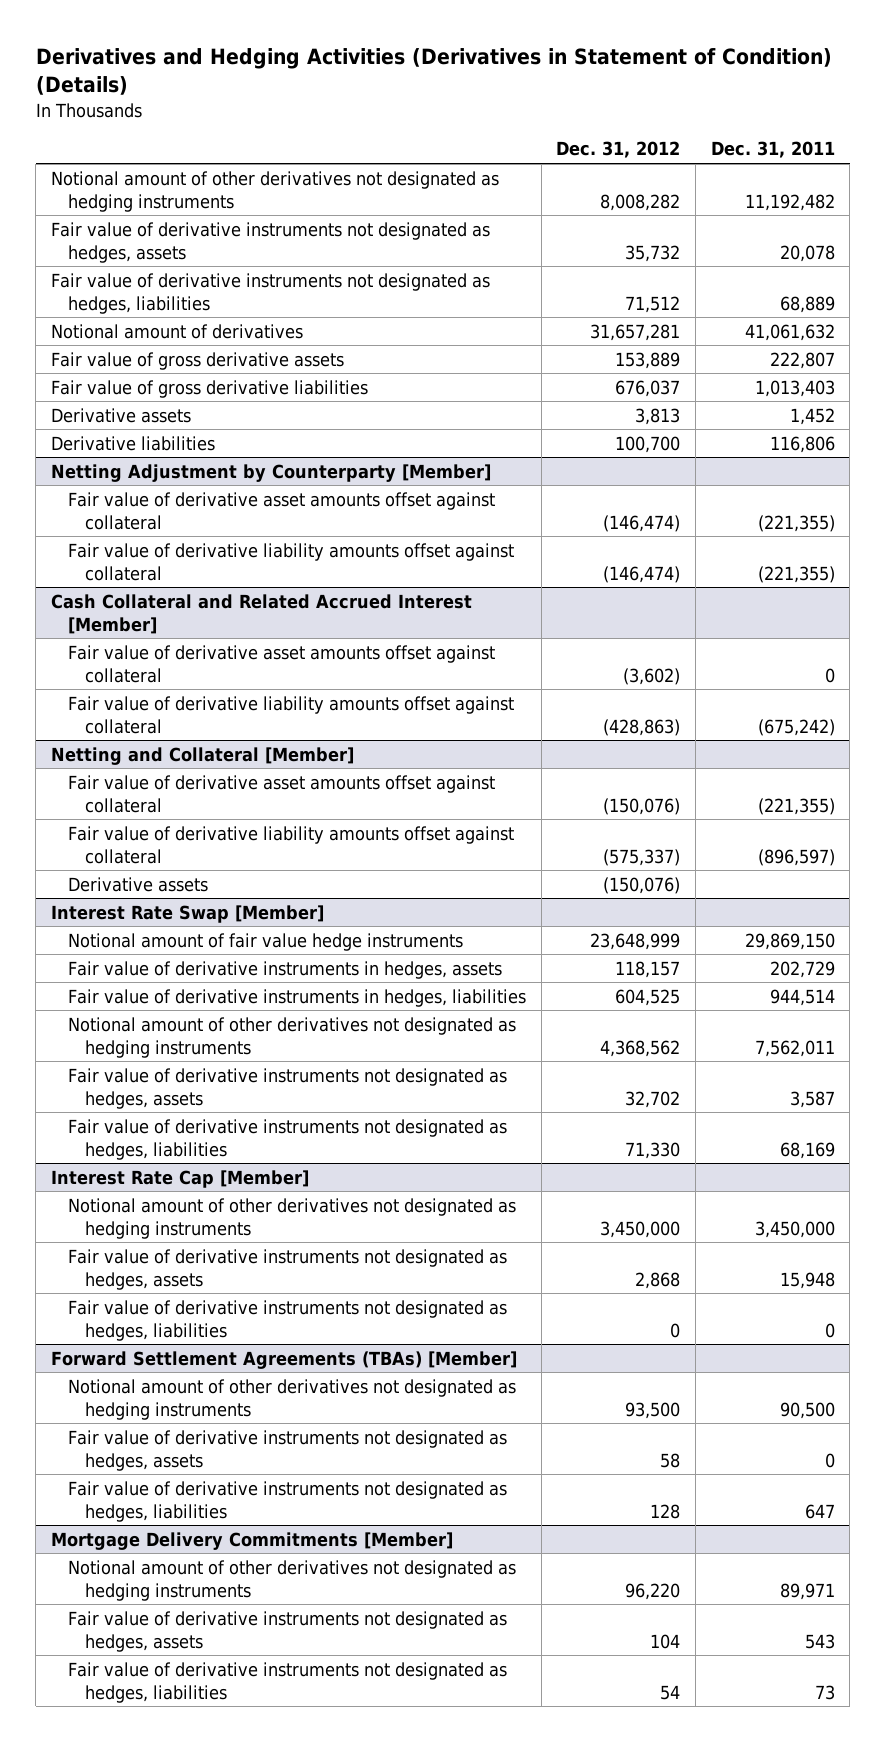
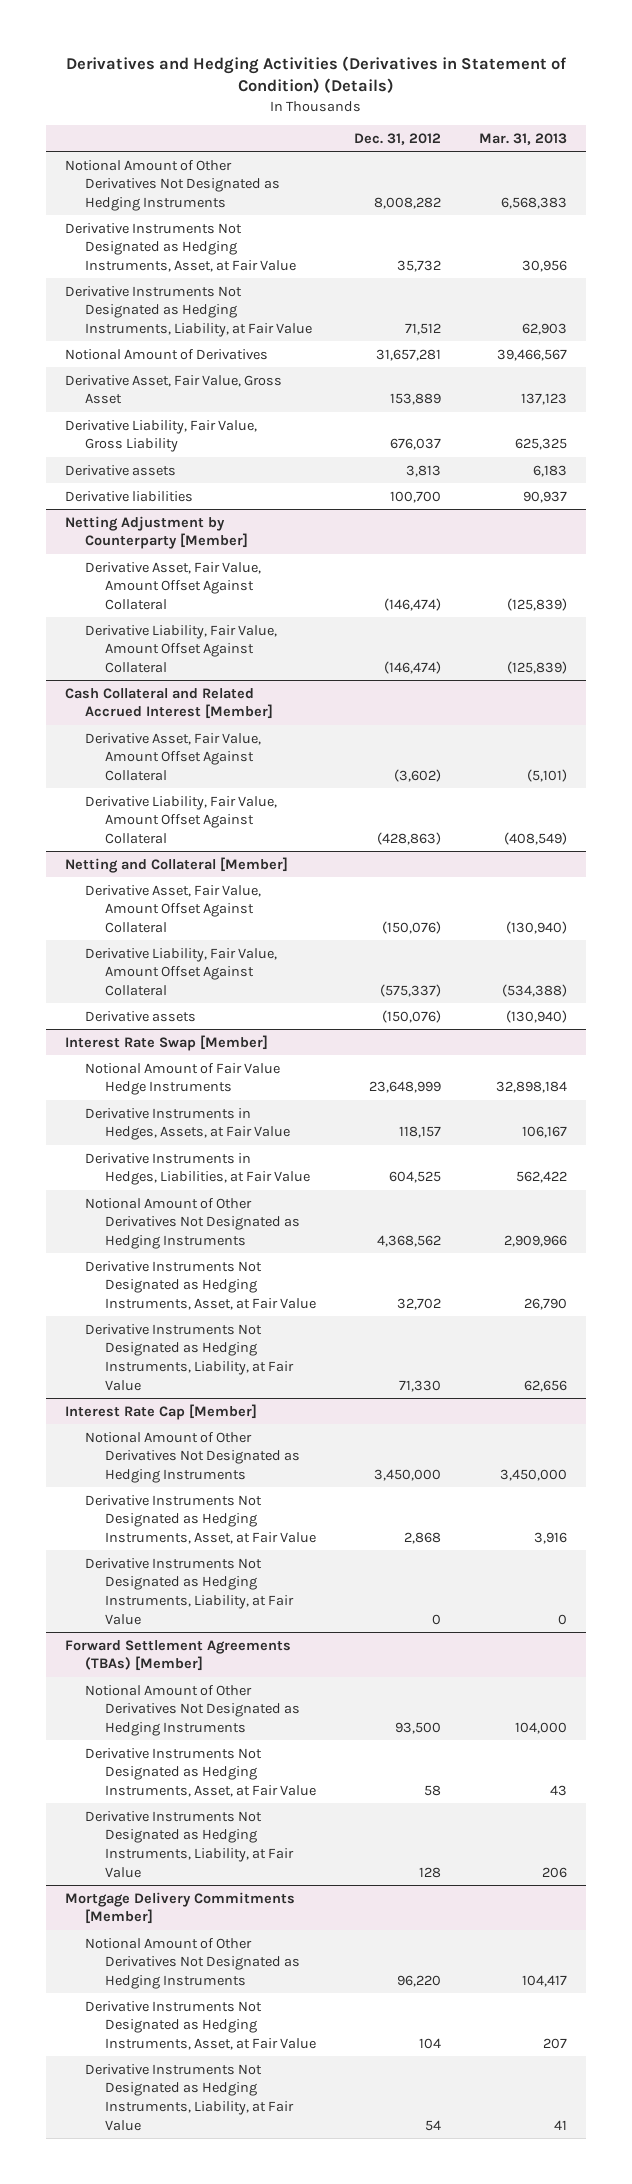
[710,141,835,159] Dec. 31, 2011 -> none
none -> [479,132,568,145] Mar. 31, 2013
[51,170,500,212] Notional amount of other derivatives not designated as hedging instruments -> [65,159,281,211] Notional Amount of Other Derivatives Not Designated as Hedging Instruments
[51,221,491,263] Fair value of derivative instruments not designated as hedges, assets -> [65,222,297,272] Derivative Instruments Not Designated as Hedging Instruments, Asset, at Fair Value
[51,272,491,314] Fair value of derivative instruments not designated as hedges, liabilities -> [65,285,313,337] Derivative Instruments Not Designated as Hedging Instruments, Liability, at Fair Value
[51,323,304,339] Notional amount of derivatives -> [65,348,269,360] Notional Amount of Derivatives
[51,351,345,370] Fair value of gross derivative assets -> [65,374,283,405] Derivative Asset, Fair Value, Gross Asset
[51,379,369,398] Fair value of gross derivative liabilities -> [65,419,258,453] Derivative Liability, Fair Value, Gross Liability
[67,491,495,530] Fair value of derivative asset amounts offset against collateral -> [85,561,262,610] Derivative Asset, Fair Value, Amount Offset Against Collateral
[67,542,514,581] Fair value of derivative liability amounts offset against collateral -> [85,624,278,673] Derivative Liability, Fair Value, Amount Offset Against Collateral
[67,644,495,683] Fair value of derivative asset amounts offset against collateral -> [85,732,262,781] Derivative Asset, Fair Value, Amount Offset Against Collateral
[67,695,514,734] Fair value of derivative liability amounts offset against collateral -> [85,795,278,844] Derivative Liability, Fair Value, Amount Offset Against Collateral
[67,774,495,813] Fair value of derivative asset amounts offset against collateral -> [85,884,262,933] Derivative Asset, Fair Value, Amount Offset Against Collateral
[67,825,514,864] Fair value of derivative liability amounts offset against collateral -> [85,947,278,996] Derivative Liability, Fair Value, Amount Offset Against Collateral
[67,932,463,951] Notional amount of fair value hedge instruments -> [85,1062,281,1096] Notional Amount of Fair Value Hedge Instruments
[67,960,502,979] Fair value of derivative instruments in hedges, assets -> [85,1107,291,1141] Derivative Instruments in Hedges, Assets, at Fair Value
[67,988,526,1007] Fair value of derivative instruments in hedges, liabilities -> [85,1152,311,1186] Derivative Instruments in Hedges, Liabilities, at Fair Value
[67,1016,516,1058] Notional amount of other derivatives not designated as hedging instruments -> [85,1197,301,1249] Notional Amount of Other Derivatives Not Designated as Hedging Instruments
[67,1067,507,1109] Fair value of derivative instruments not designated as hedges, assets -> [85,1260,317,1310] Derivative Instruments Not Designated as Hedging Instruments, Asset, at Fair Value
[67,1118,507,1160] Fair value of derivative instruments not designated as hedges, liabilities -> [85,1323,295,1391] Derivative Instruments Not Designated as Hedging Instruments, Liability, at Fair Value
[67,1197,516,1239] Notional amount of other derivatives not designated as hedging instruments -> [85,1431,301,1483] Notional Amount of Other Derivatives Not Designated as Hedging Instruments
[67,1248,507,1290] Fair value of derivative instruments not designated as hedges, assets -> [85,1494,317,1544] Derivative Instruments Not Designated as Hedging Instruments, Asset, at Fair Value
[67,1299,507,1341] Fair value of derivative instruments not designated as hedges, liabilities -> [85,1557,295,1625] Derivative Instruments Not Designated as Hedging Instruments, Liability, at Fair Value
[67,1378,516,1420] Notional amount of other derivatives not designated as hedging instruments -> [85,1684,301,1736] Notional Amount of Other Derivatives Not Designated as Hedging Instruments
[67,1429,507,1471] Fair value of derivative instruments not designated as hedges, assets -> [85,1747,317,1797] Derivative Instruments Not Designated as Hedging Instruments, Asset, at Fair Value
[67,1480,507,1522] Fair value of derivative instruments not designated as hedges, liabilities -> [85,1810,295,1878] Derivative Instruments Not Designated as Hedging Instruments, Liability, at Fair Value
[67,1559,516,1601] Notional amount of other derivatives not designated as hedging instruments -> [85,1937,301,1989] Notional Amount of Other Derivatives Not Designated as Hedging Instruments
[67,1610,507,1652] Fair value of derivative instruments not designated as hedges, assets -> [85,2000,317,2050] Derivative Instruments Not Designated as Hedging Instruments, Asset, at Fair Value
[67,1661,507,1703] Fair value of derivative instruments not designated as hedges, liabilities -> [85,2063,295,2131] Derivative Instruments Not Designated as Hedging Instruments, Liability, at Fair Value

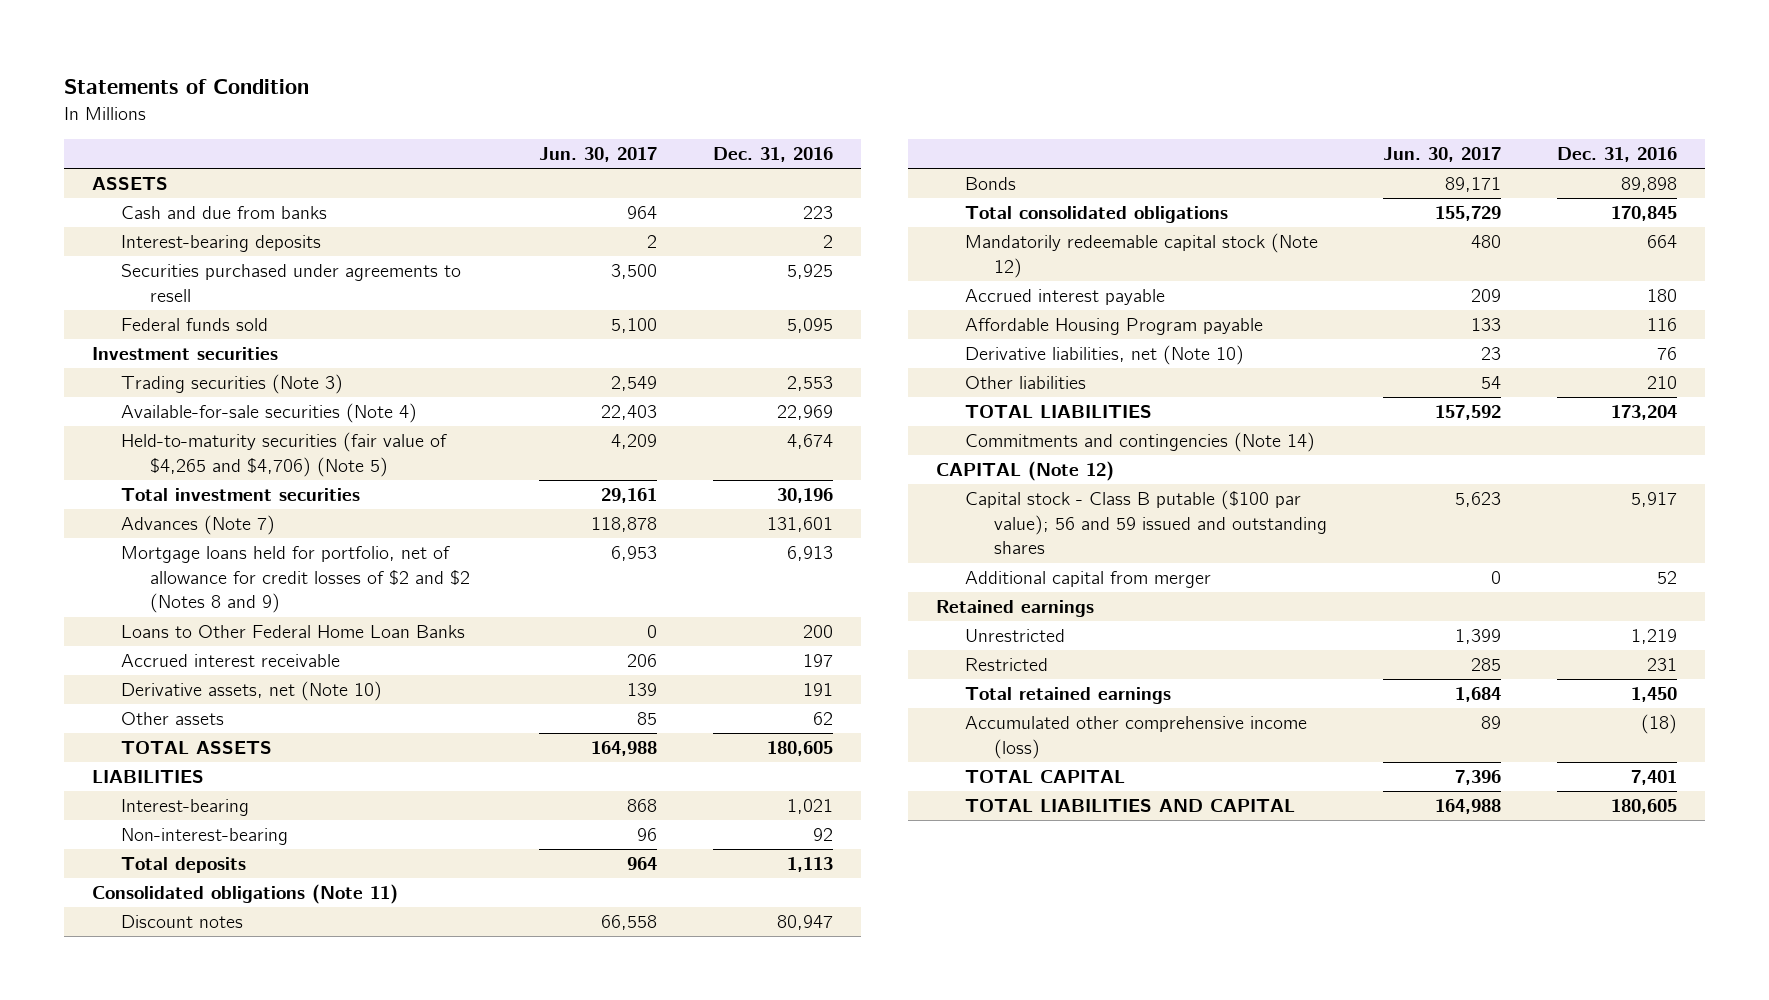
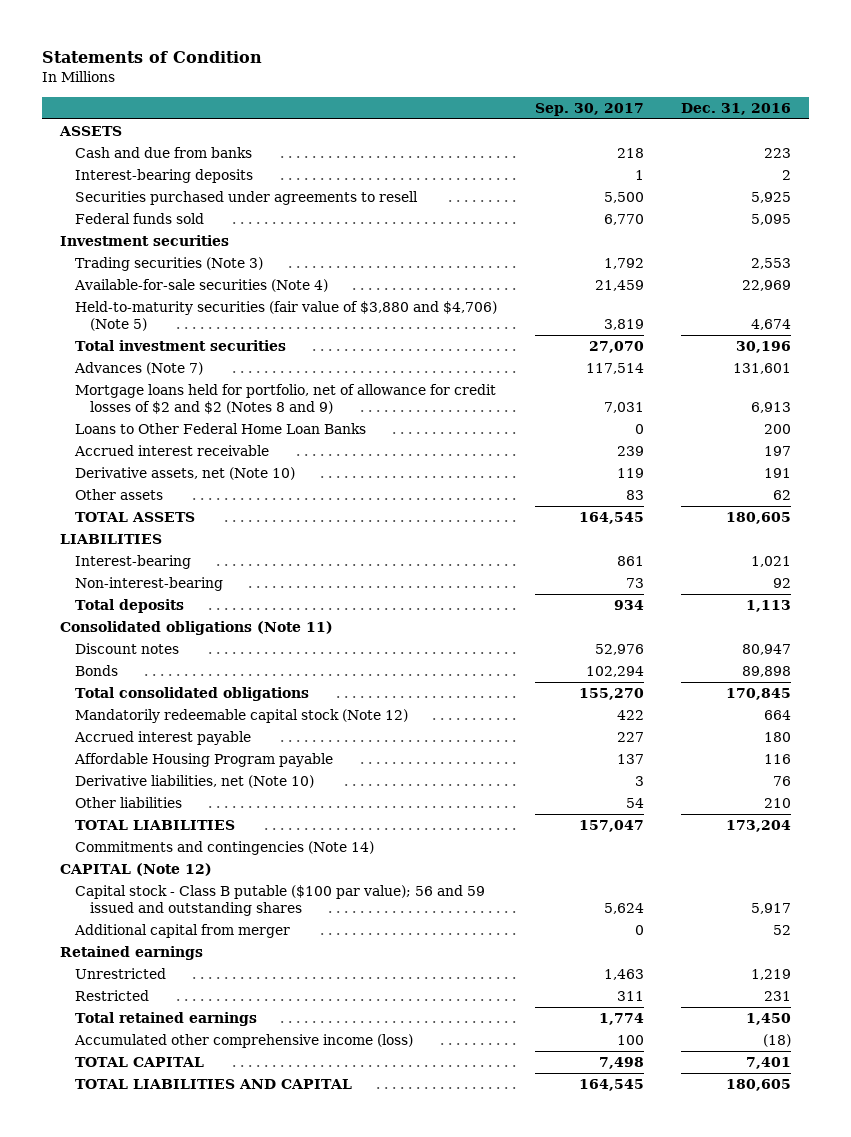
[538,147,657,163] Jun. 30, 2017 -> none
none -> [534,102,644,116] Sep. 30, 2017
[121,432,448,477] Held-to-maturity securities (fair value of $4,265 and $4,706) (Note 5) -> [75,301,498,331] Held-to-maturity securities (fair value of $3,880 and $4,706) (Note 5)

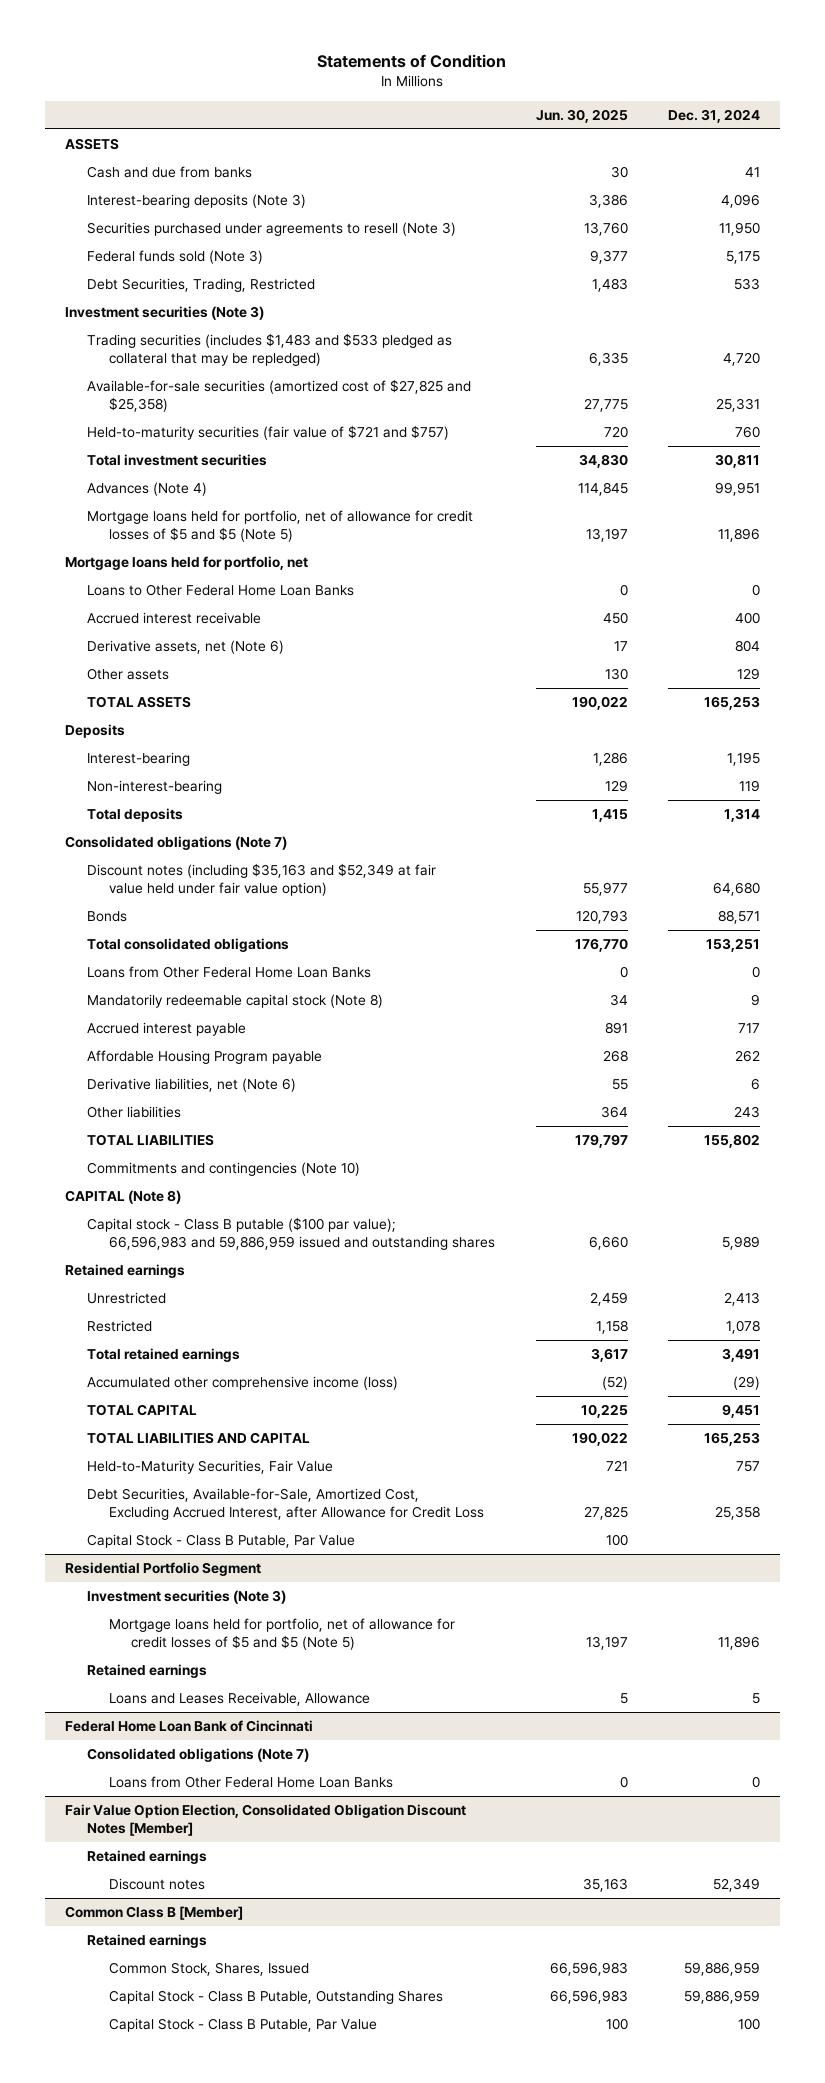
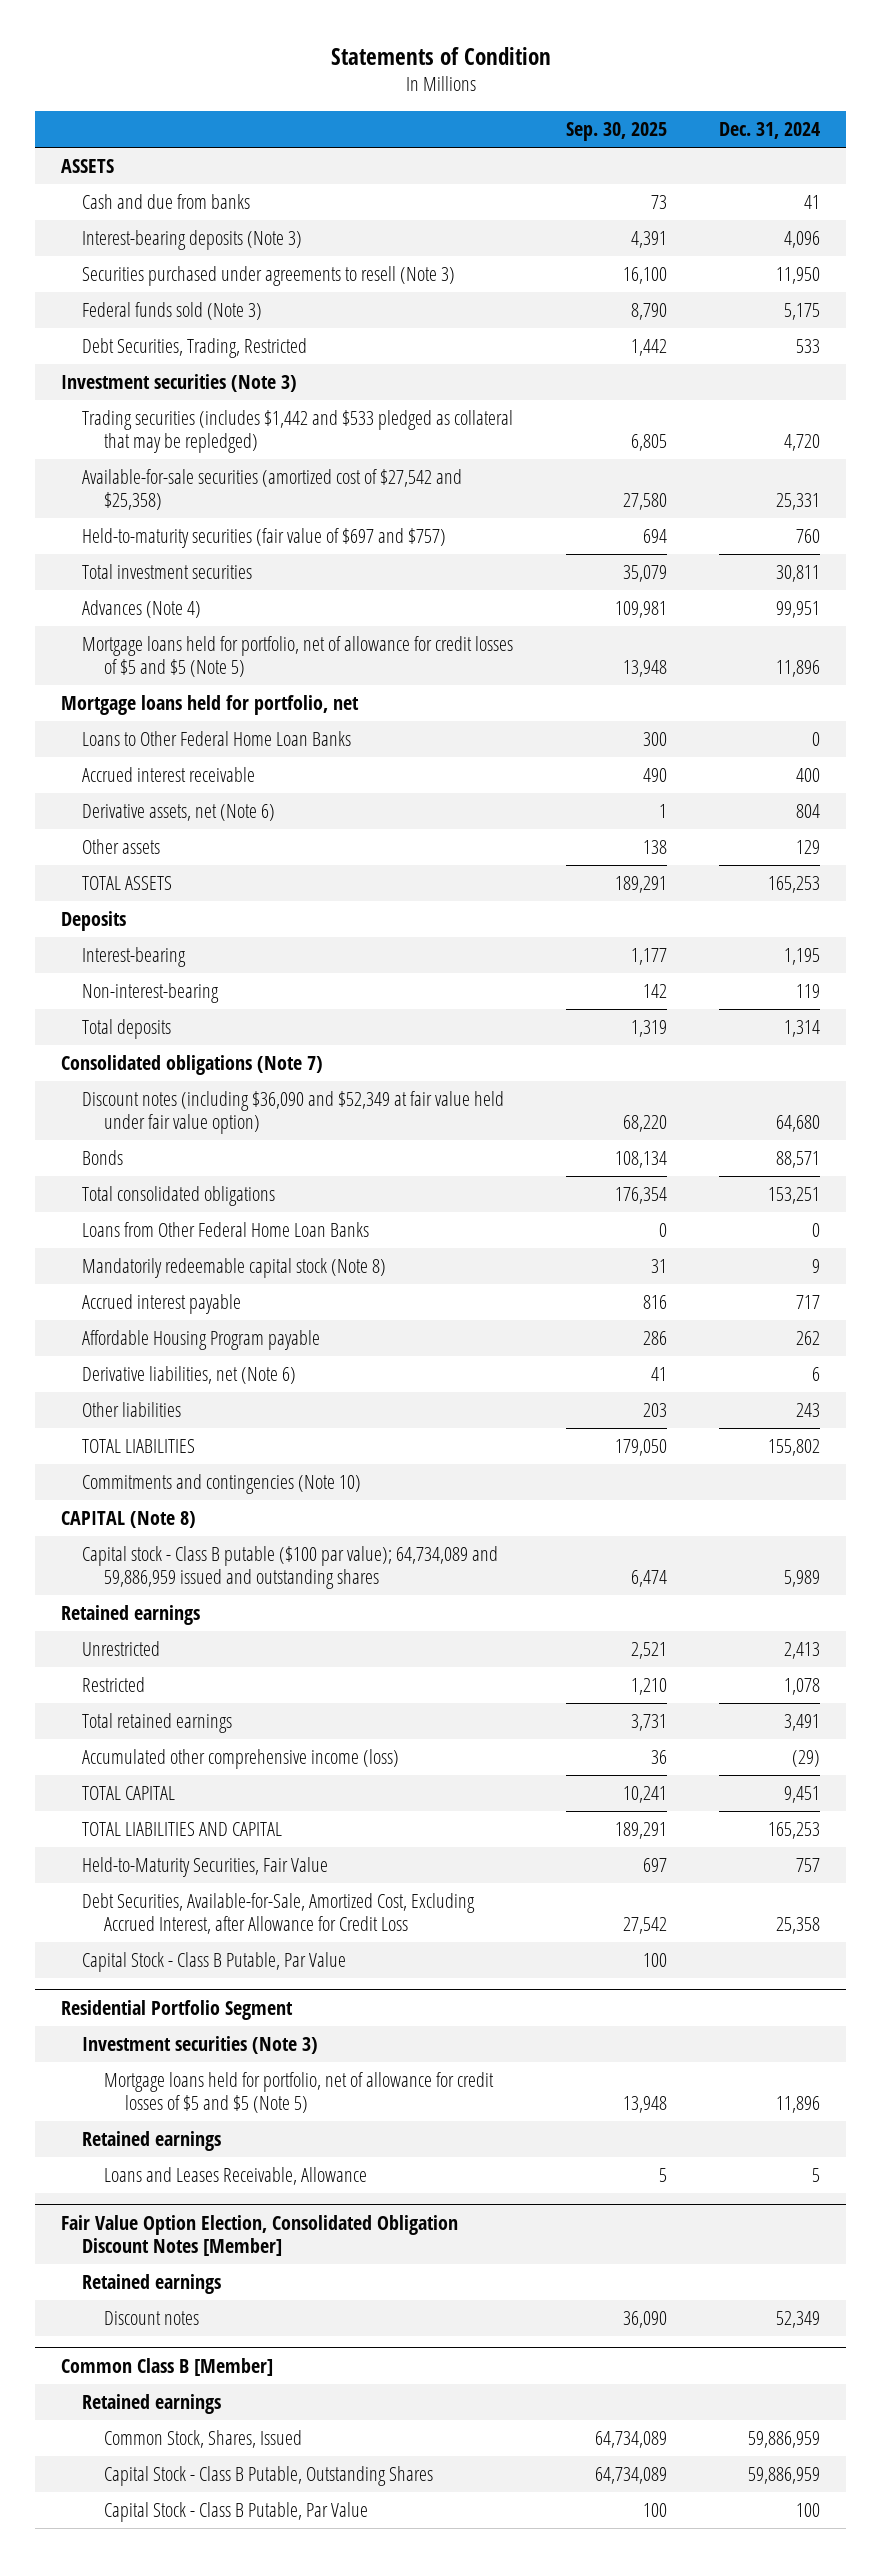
[535,108,628,123] Jun. 30, 2025 -> none
none -> [565,121,667,141] Sep. 30, 2025
[87,333,453,366] Trading securities (includes $1,483 and $533 pledged as collateral that may be repledged) -> [82,409,514,454] Trading securities (includes $1,442 and $533 pledged as collateral that may be repledged)
[87,379,472,412] Available-for-sale securities (amortized cost of $27,825 and $25,358) -> [82,468,463,511] Available-for-sale securities (amortized cost of $27,542 and $25,358)
[87,425,450,441] Held-to-maturity securities (fair value of $721 and $757) -> [82,527,447,548] Held-to-maturity securities (fair value of $697 and $757)
[87,863,437,896] Discount notes (including $35,163 and $52,349 at fair value held under fair value option) -> [82,1090,505,1135] Discount notes (including $36,090 and $52,349 at fair value held under fair value option)
[87,1217,496,1250] Capital stock - Class B putable ($100 par value); 66,596,983 and 59,886,959 issued and outstanding shares -> [82,1545,499,1590] Capital stock - Class B putable ($100 par value); 64,734,089 and 59,886,959 issued and outstanding shares
[65,1720,314,1733] Federal Home Loan Bank of Cincinnati -> none
[87,1748,310,1763] Consolidated obligations (Note 7) -> none
[109,1776,394,1789] Loans from Other Federal Home Loan Banks -> none

